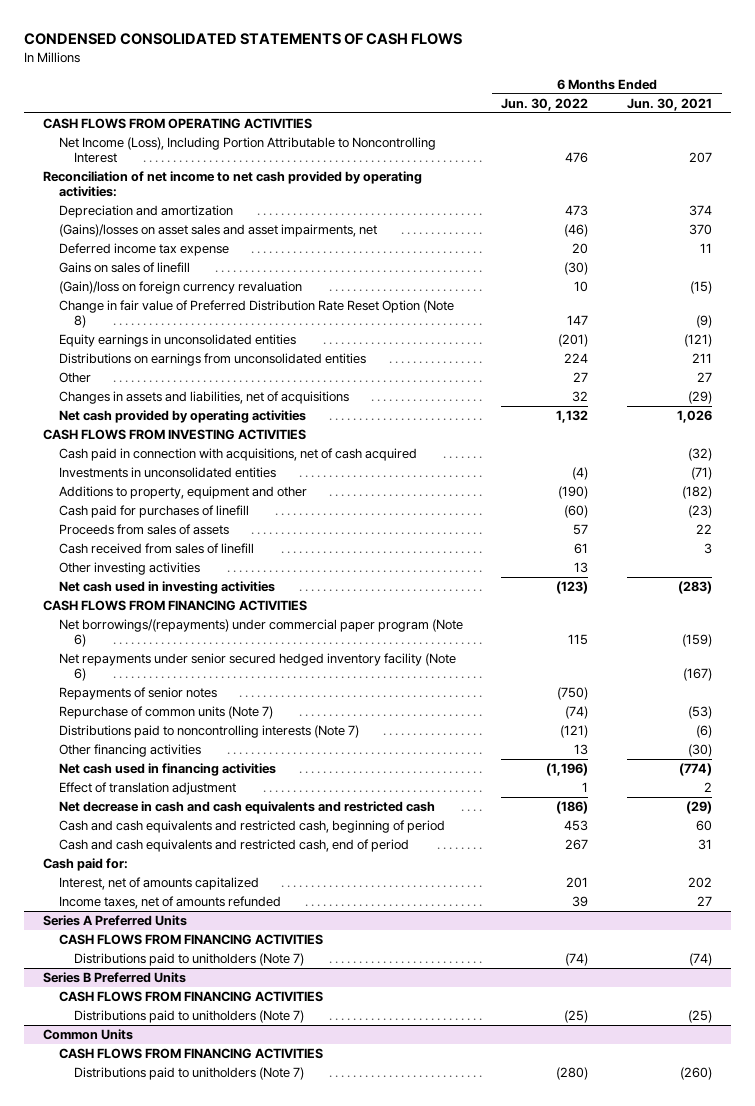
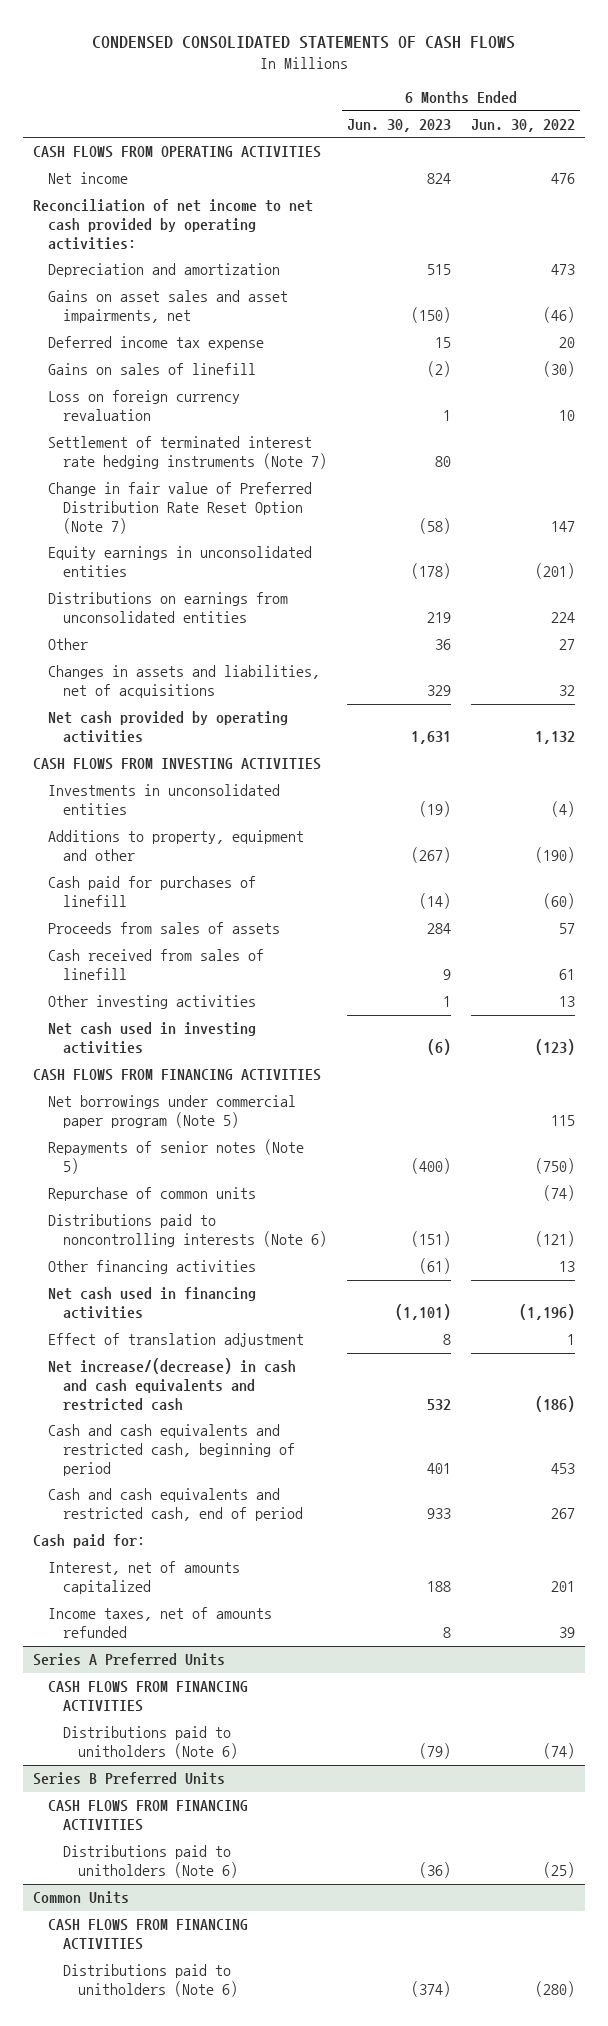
[627,97,713,111] Jun. 30, 2021 -> none
none -> [347,118,452,132] Jun. 30, 2023
[58,137,436,164] Net Income (Loss), Including Portion Attributable to Noncontrolling Interest -> [48,172,129,185] Net income
[58,224,377,238] (Gains)/losses on asset sales and asset impairments, net -> [48,290,289,323] Gains on asset sales and asset impairments, net
[58,281,302,295] (Gain)/loss on foreign currency revaluation -> [48,390,241,421] Loss on foreign currency revaluation
none -> [48,436,328,469] Settlement of terminated interest rate hedging instruments (Note 7)
[58,300,454,329] Change in fair value of Preferred Distribution Rate Reset Option (Note 8) -> [48,482,313,534] Change in fair value of Preferred Distribution Rate Reset Option (Note 7)
[58,448,417,462] Cash paid in connection with acquisitions, net of cash acquired -> none
[58,653,456,682] Net repayments under senior secured hedged inventory facility (Note 6) -> none
[58,619,463,648] Net borrowings/(repayments) under commercial paper program (Note 6) -> [48,1095,297,1128] Net borrowings under commercial paper program (Note 5)
[58,687,217,701] Repayments of senior notes -> [48,1139,305,1174] Repayments of senior notes (Note 5)
[58,706,273,720] Repurchase of common units (Note 7) -> [48,1187,257,1202] Repurchase of common units
[58,725,359,739] Distributions paid to noncontrolling interests (Note 7) -> [48,1214,328,1247] Distributions paid to noncontrolling interests (Note 6)
[58,801,435,815] Net decrease in cash and cash equivalents and restricted cash -> [48,1358,297,1411] Net increase/(decrease) in cash and cash equivalents and restricted cash
[73,953,304,967] Distributions paid to unitholders (Note 7) -> [63,1726,239,1759] Distributions paid to unitholders (Note 6)
[73,1010,304,1024] Distributions paid to unitholders (Note 7) -> [63,1845,239,1878] Distributions paid to unitholders (Note 6)
[73,1067,304,1081] Distributions paid to unitholders (Note 7) -> [63,1964,239,1997] Distributions paid to unitholders (Note 6)

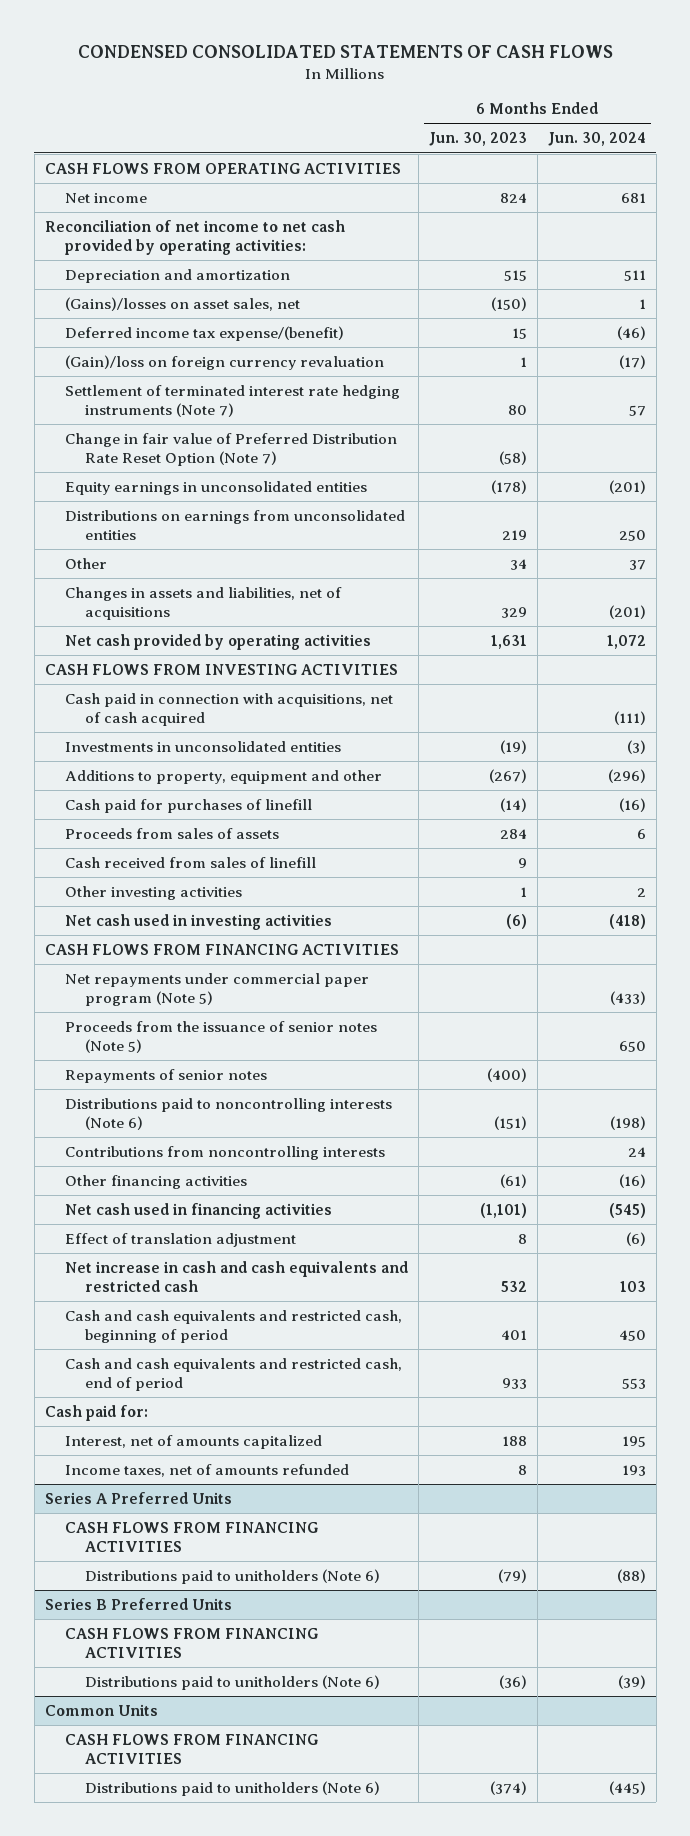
[471,118,576,132] Jun. 30, 2022 -> none
none -> [547,132,646,147] Jun. 30, 2024
[48,363,257,376] Gains on sales of linefill -> none
[48,290,289,323] Gains on asset sales and asset impairments, net -> [65,296,301,311] (Gains)/losses on asset sales, net
[48,336,265,351] Deferred income tax expense -> [65,325,345,341] Deferred income tax expense/(benefit)
[48,390,241,421] Loss on foreign currency revaluation -> [65,354,385,370] (Gain)/loss on foreign currency revaluation
[435,639,452,651] 36 -> [509,558,527,570] 34
none -> [65,692,394,727] Cash paid in connection with acquisitions, net of cash acquired
[48,1187,257,1202] Repurchase of common units -> none
[48,1095,297,1128] Net borrowings under commercial paper program (Note 5) -> [65,972,370,1007] Net repayments under commercial paper program (Note 5)
none -> [65,1020,378,1054] Proceeds from the issuance of senior notes (Note 5)
[48,1139,305,1174] Repayments of senior notes (Note 5) -> [65,1068,268,1083] Repayments of senior notes
none -> [65,1145,386,1160] Contributions from noncontrolling interests
[48,1358,297,1411] Net increase/(decrease) in cash and cash equivalents and restricted cash -> [65,1260,409,1293] Net increase in cash and cash equivalents and restricted cash

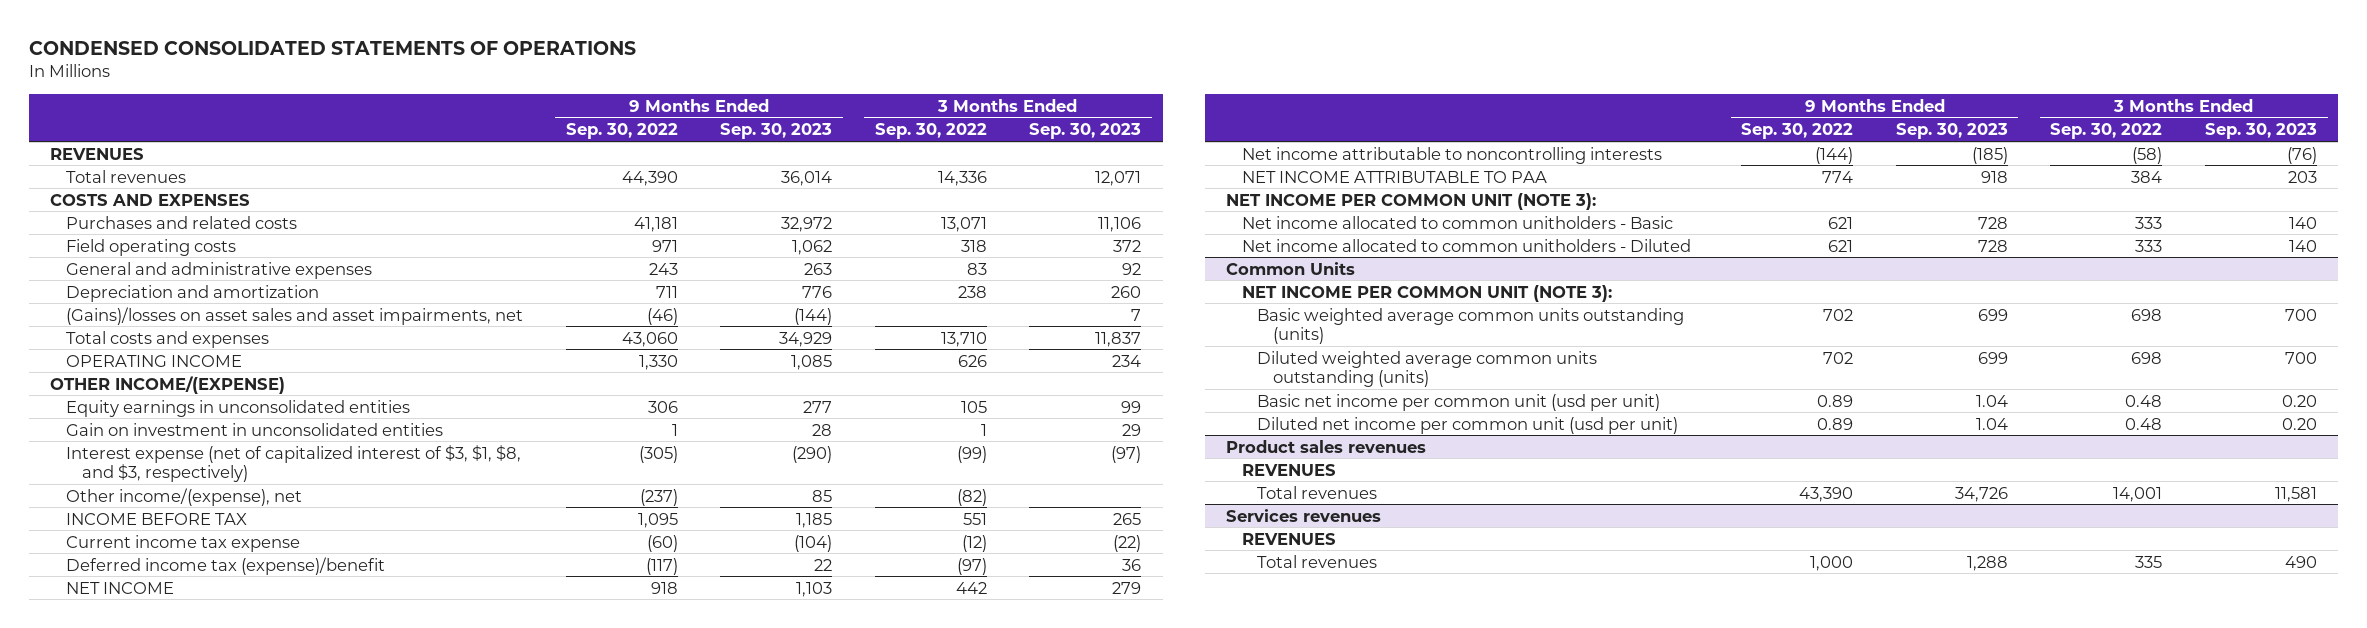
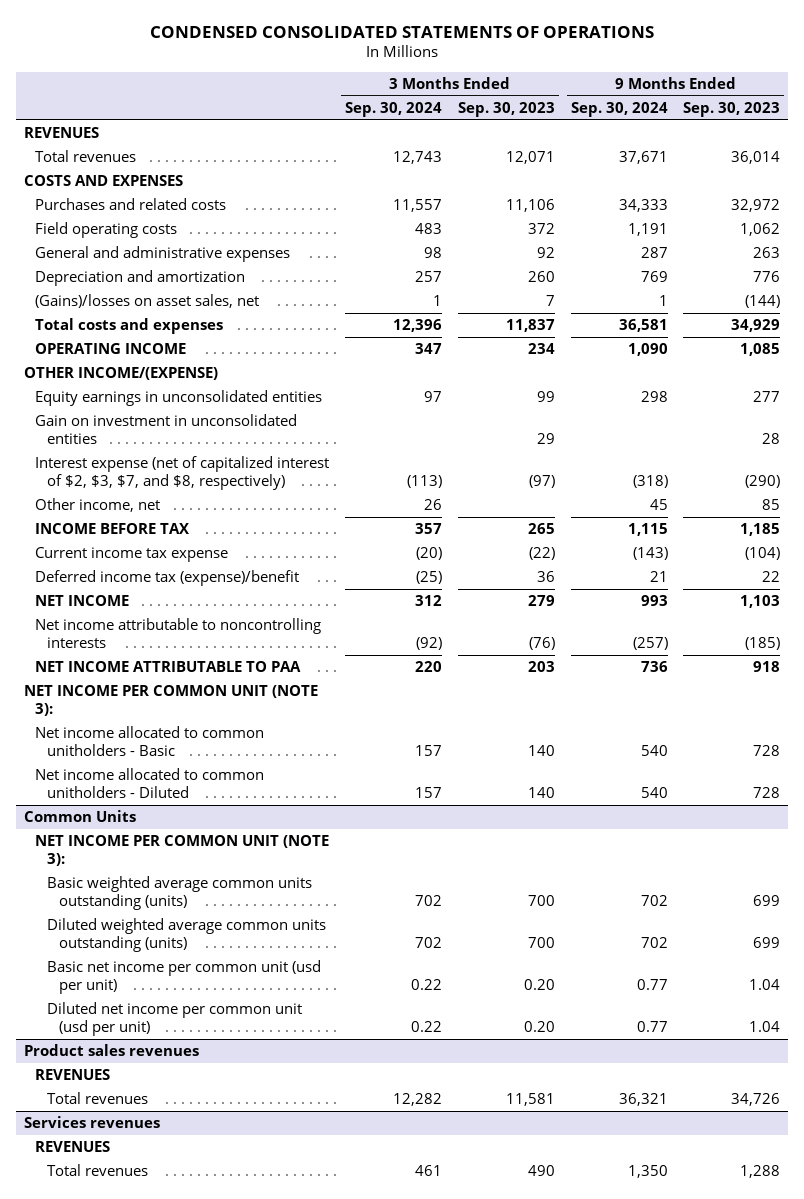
[565,123,678,140] Sep. 30, 2022 -> none
[874,123,987,140] Sep. 30, 2022 -> none
none -> [345,101,443,117] Sep. 30, 2024
none -> [570,101,668,117] Sep. 30, 2024
[65,306,523,325] (Gains)/losses on asset sales and asset impairments, net -> [35,294,260,309] (Gains)/losses on asset sales, net
[65,444,521,482] Interest expense (net of capitalized interest of $3, $1, $8, and $3, respectively) -> [35,456,330,490] Interest expense (net of capitalized interest of $2, $3, $7, and $8, respectively)
[65,487,302,506] Other income/(expense), net -> [35,498,161,513] Other income, net

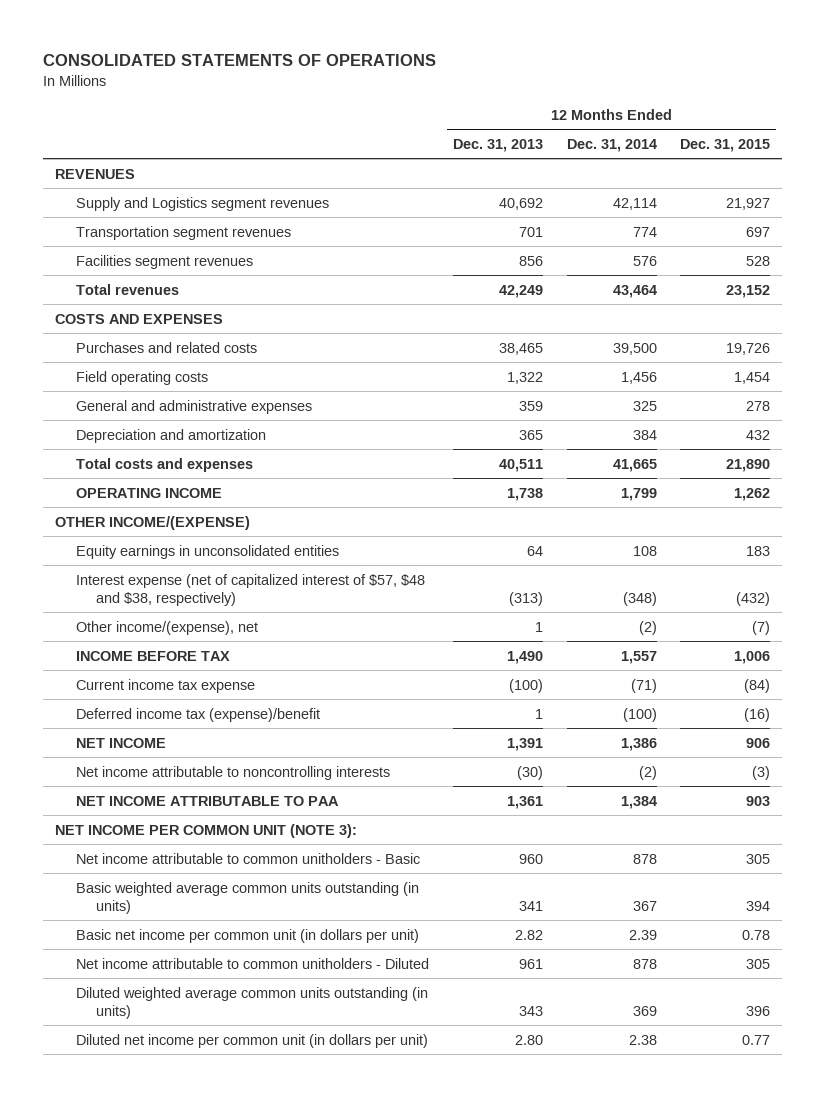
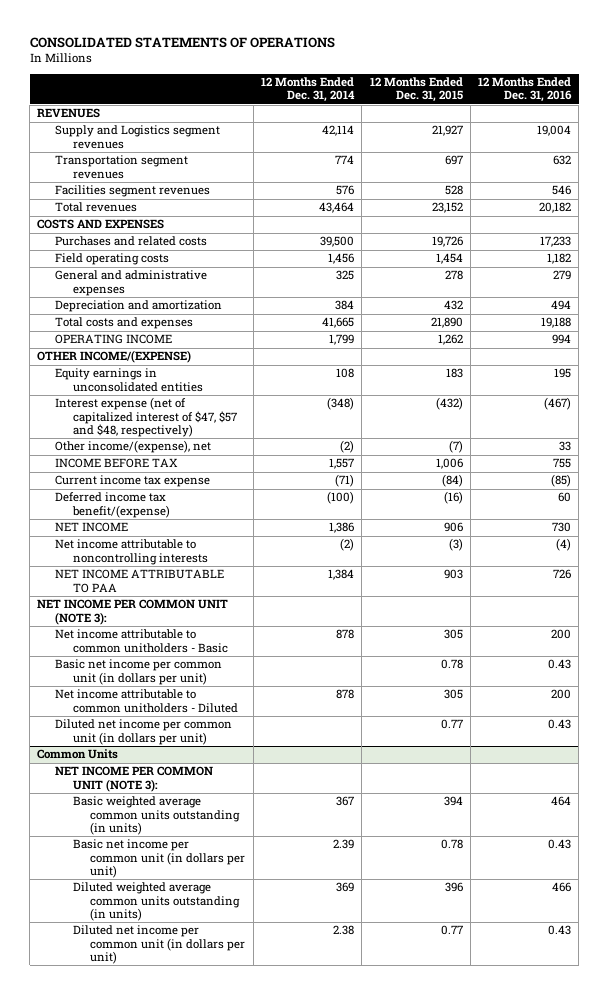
[452,138,543,152] Dec. 31, 2013 -> none
none -> [478,77,573,103] 12 Months Ended Dec. 31, 2016
[75,573,425,607] Interest expense (net of capitalized interest of $57, $48 and $38, respectively) -> [55,397,237,437] Interest expense (net of capitalized interest of $47, $57 and $48, respectively)
[75,707,320,722] Deferred income tax (expense)/benefit -> [55,492,170,518] Deferred income tax benefit/(expense)
none -> [55,659,223,685] Basic net income per common unit (in dollars per unit)
[75,957,429,969] Net income attributable to common unitholders - Diluted -> [55,689,238,713] Net income attributable to common unitholders - Diluted
none -> [55,719,233,745] Diluted net income per common unit (in dollars per unit)
none -> [37,749,119,760] Common Units
none -> [55,766,214,792] NET INCOME PER COMMON UNIT (NOTE 3):

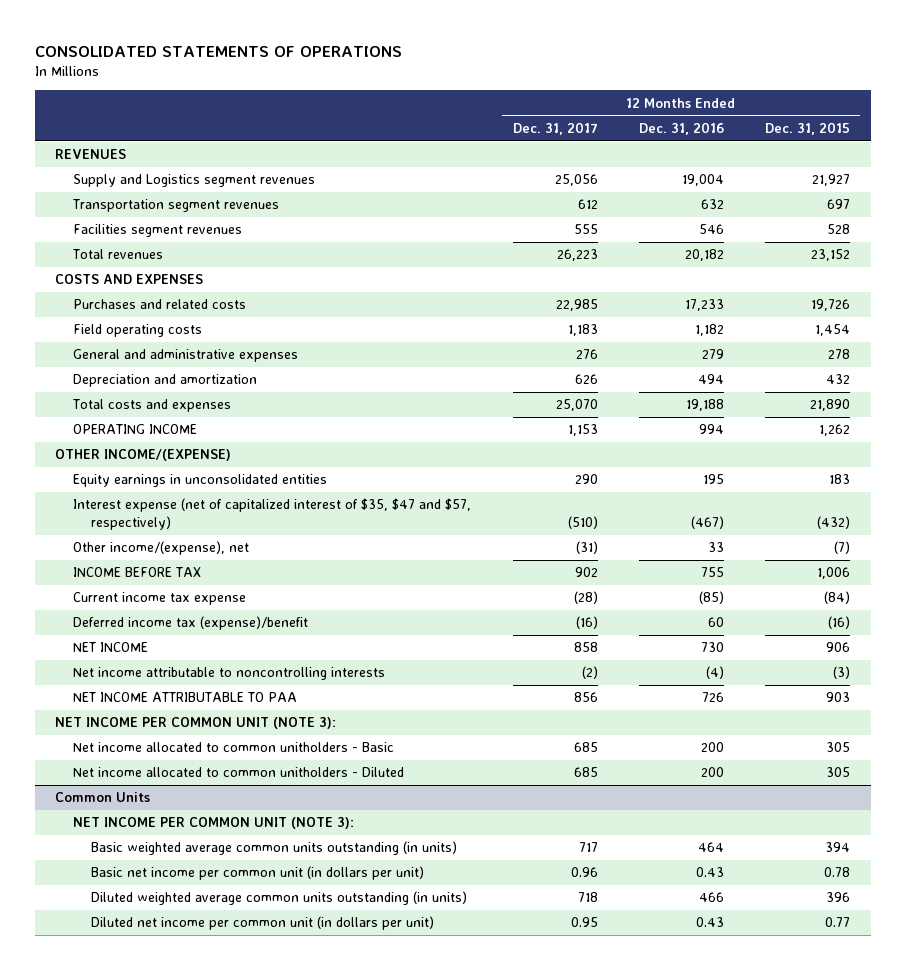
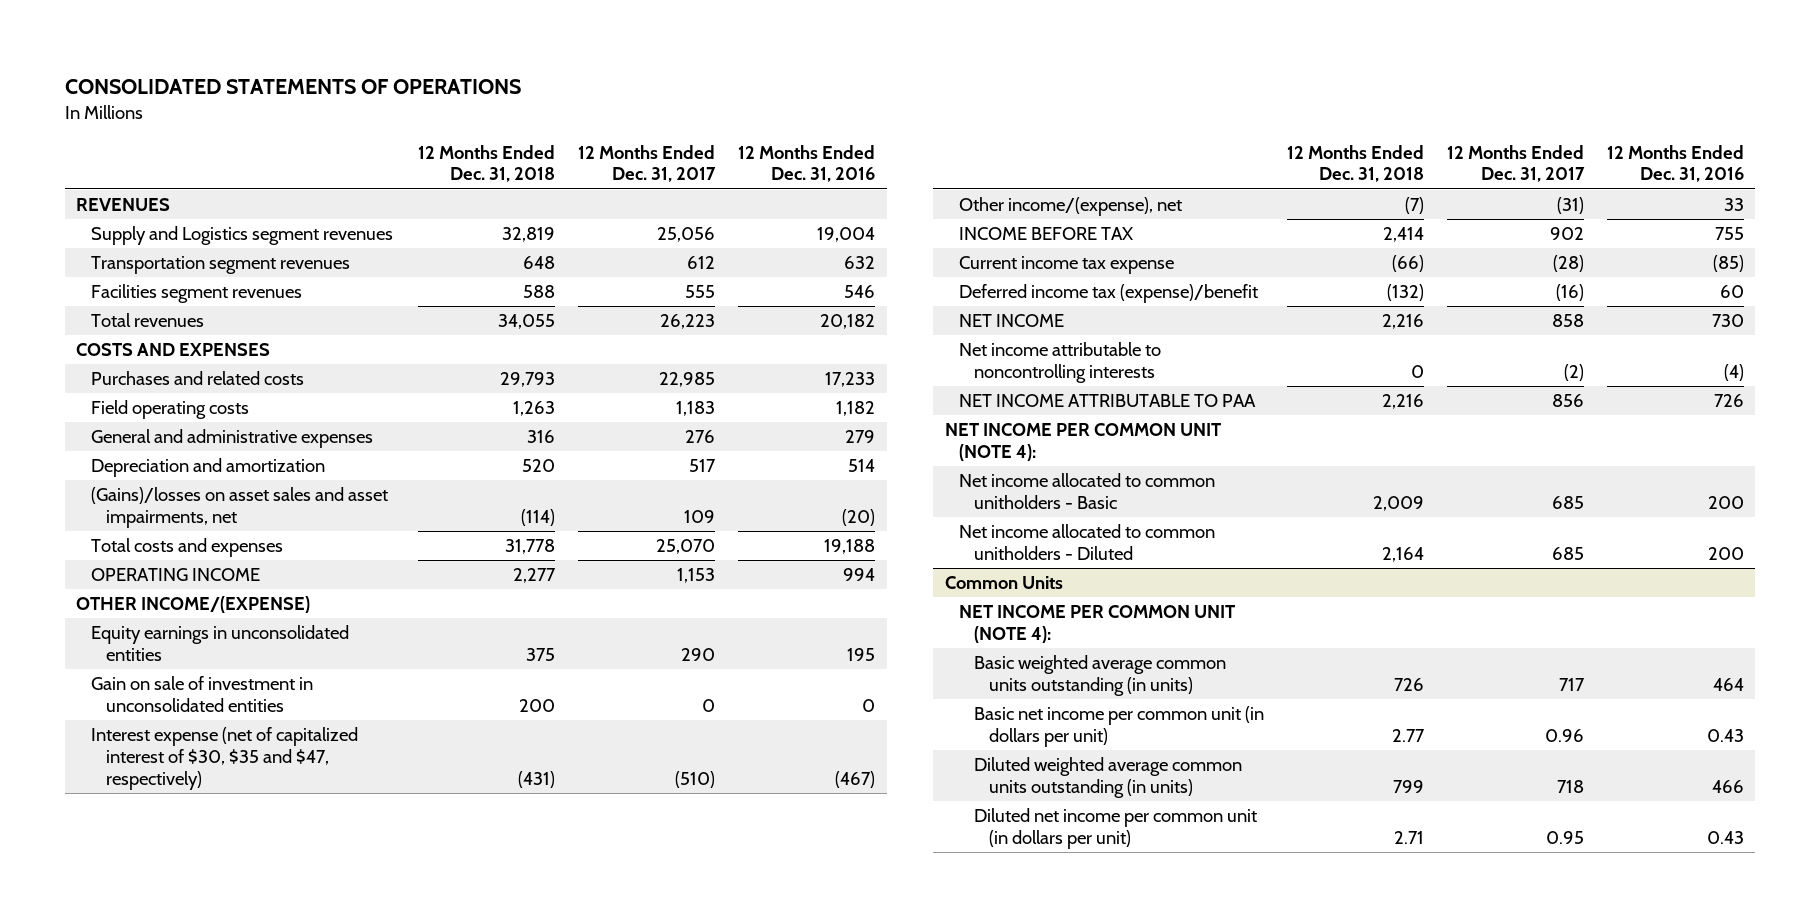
[765,121,851,135] Dec. 31, 2015 -> none
none -> [418,144,556,183] 12 Months Ended Dec. 31, 2018
[574,374,598,385] 626 -> [689,459,717,473] 517
[697,374,724,385] 494 -> [848,459,876,473] 514
none -> [90,487,388,528] (Gains)/losses on asset sales and asset impairments, net
none -> [90,676,313,712] Gain on sale of investment in unconsolidated entities
[73,498,472,531] Interest expense (net of capitalized interest of $35, $47 and $57, respectively) -> [90,727,358,790] Interest expense (net of capitalized interest of $30, $35 and $47, respectively)
[55,717,337,730] NET INCOME PER COMMON UNIT (NOTE 3): -> [944,423,1221,461] NET INCOME PER COMMON UNIT (NOTE 4):
[73,817,355,830] NET INCOME PER COMMON UNIT (NOTE 3): -> [959,605,1236,643] NET INCOME PER COMMON UNIT (NOTE 4):

